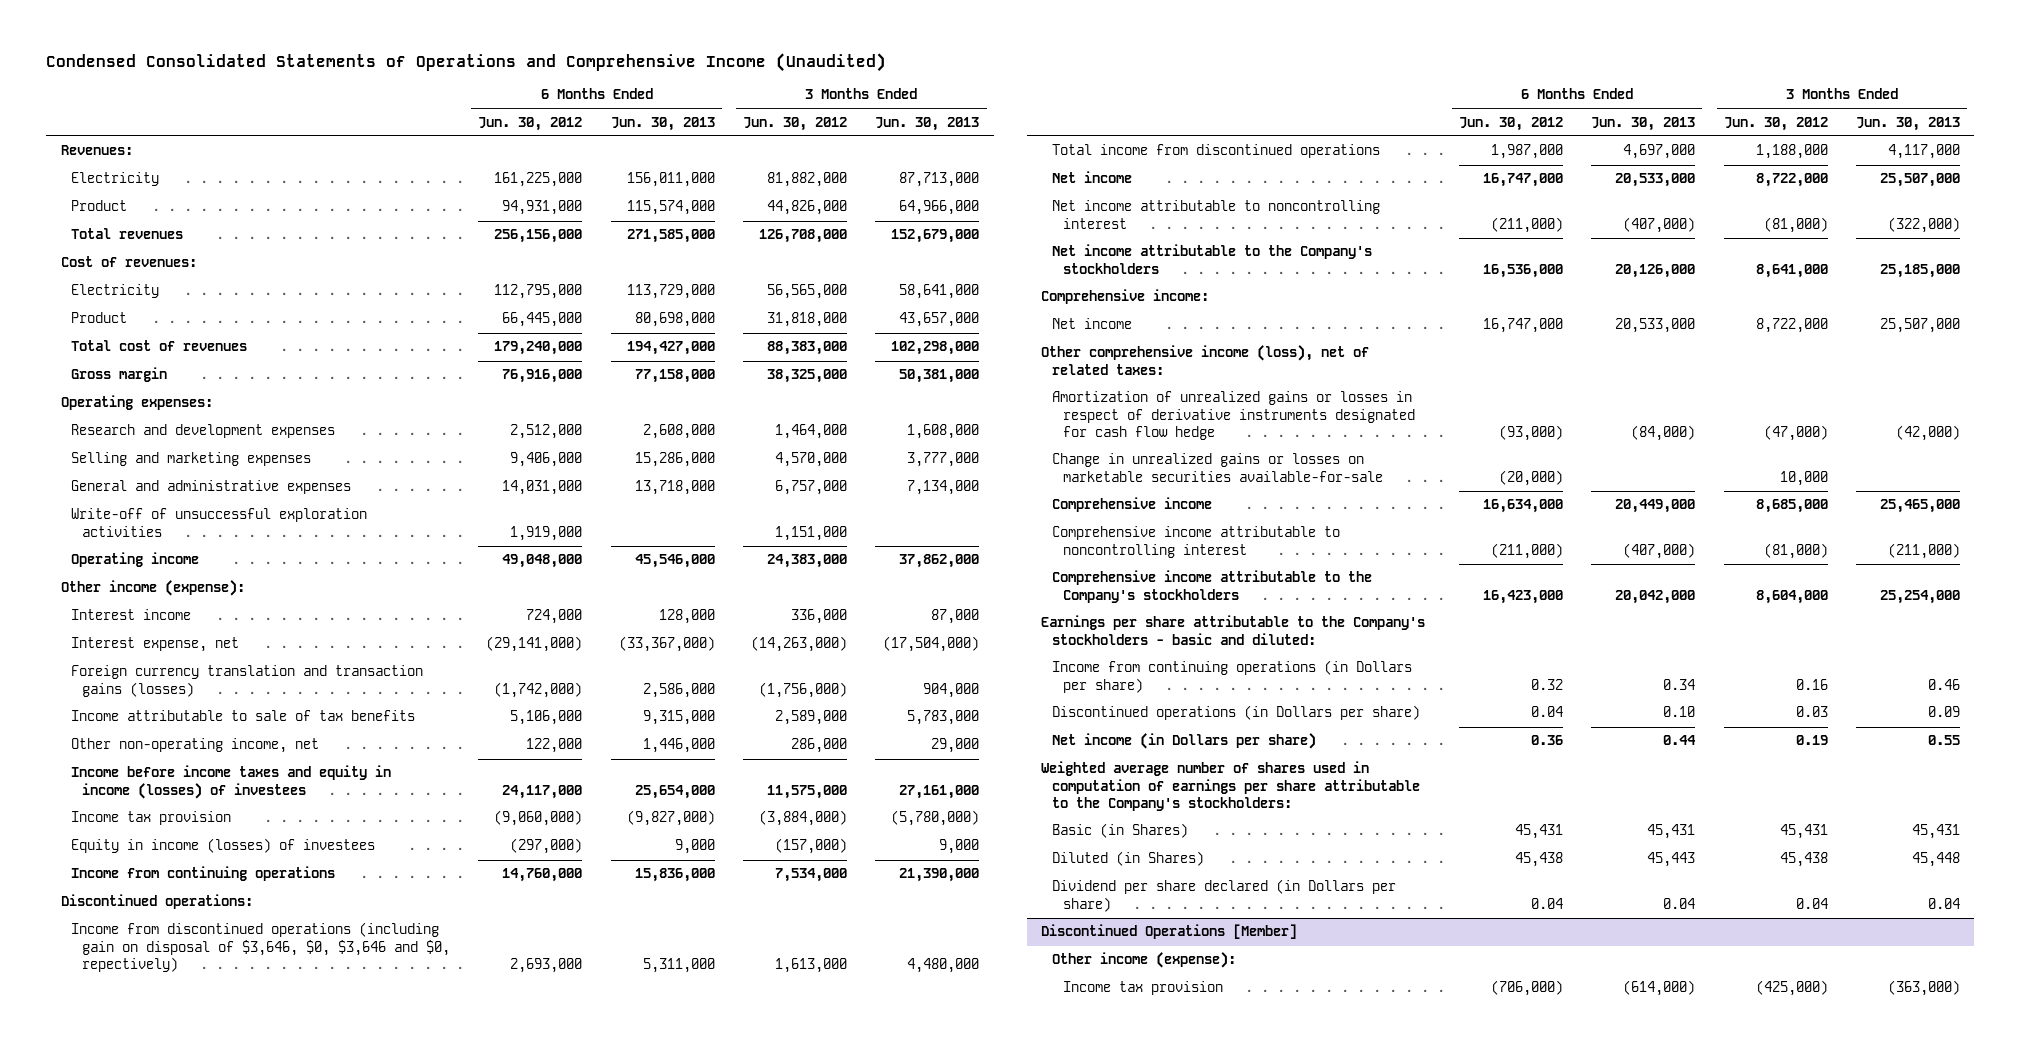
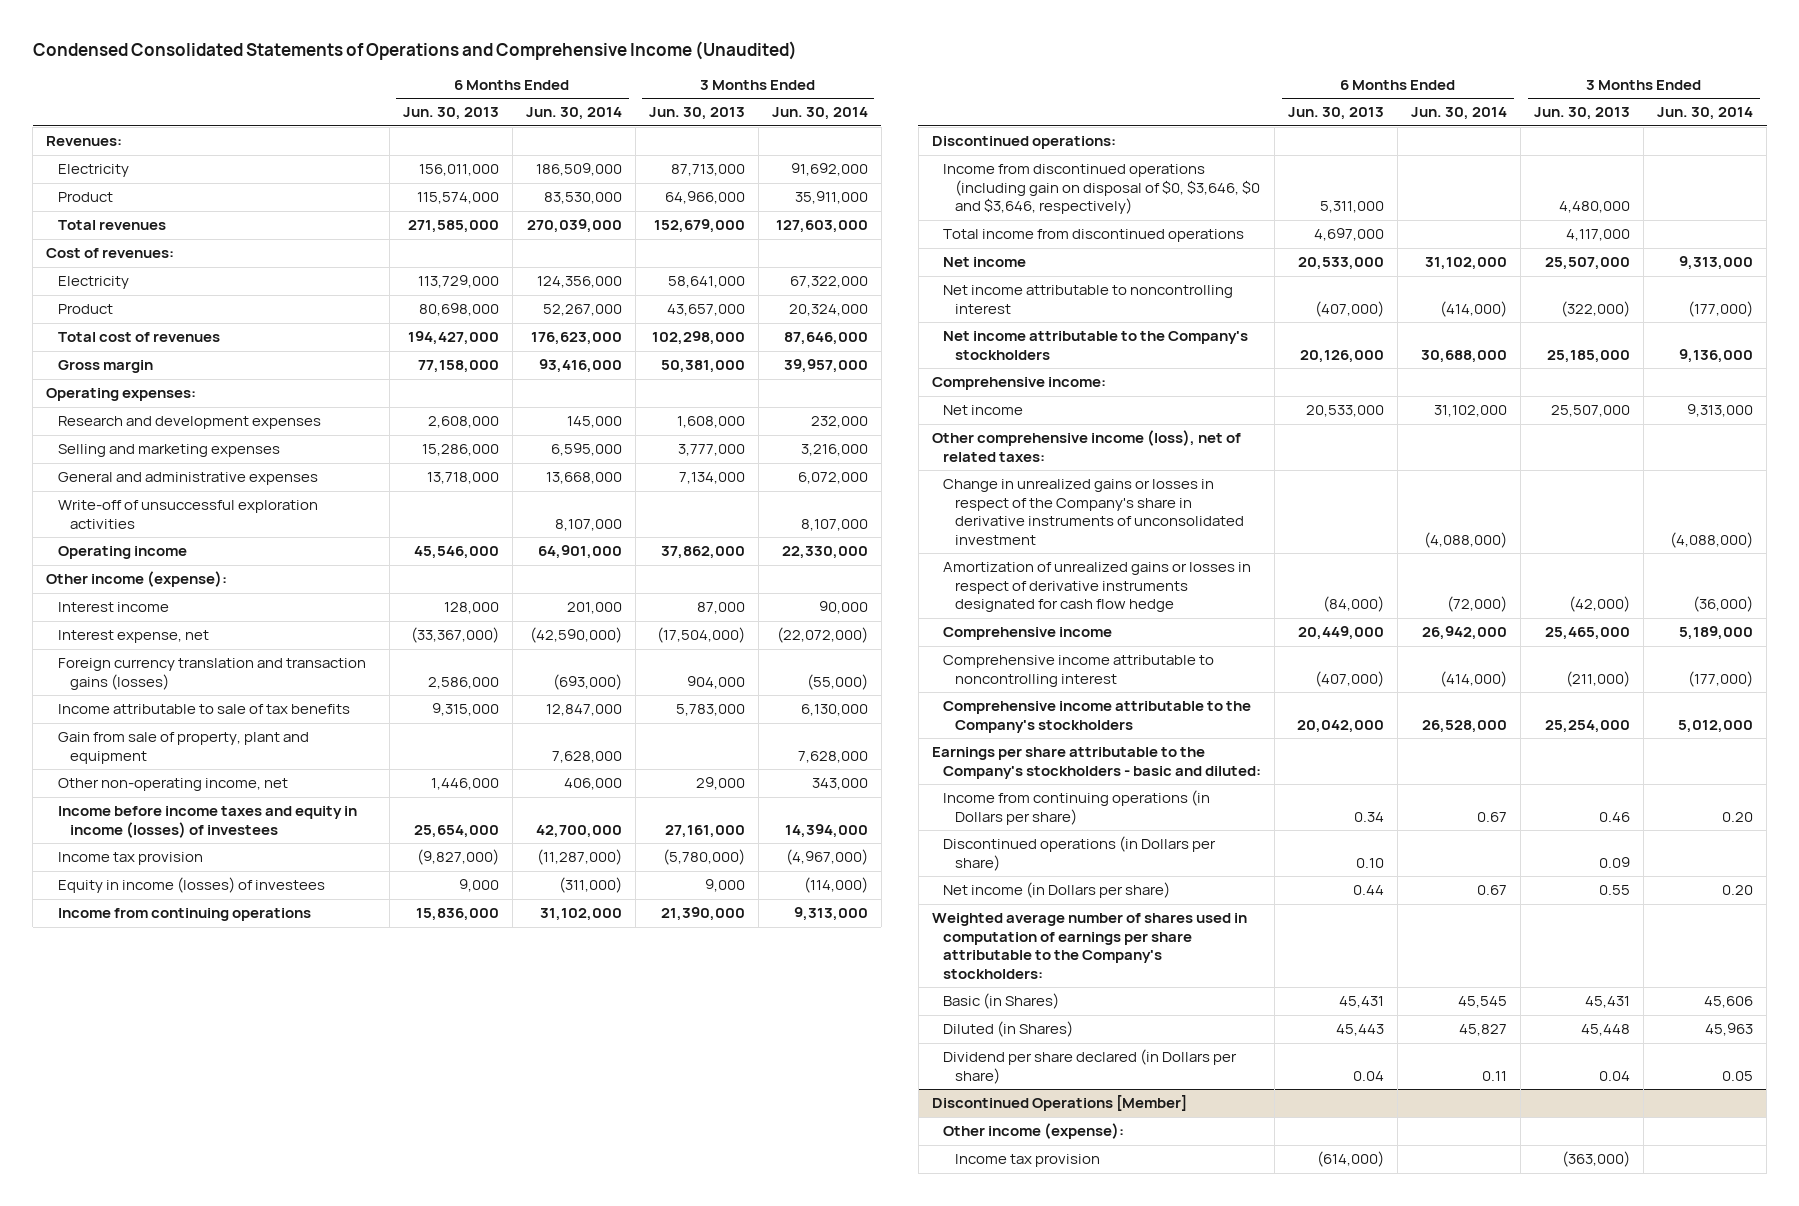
[478,116,583,131] Jun. 30, 2012 -> none
[743,116,848,131] Jun. 30, 2012 -> none
none -> [525,107,622,121] Jun. 30, 2014
none -> [771,107,868,121] Jun. 30, 2014
none -> [57,732,309,764] Gain from sale of property, plant and equipment
[71,922,451,972] Income from discontinued operations (including gain on disposal of $3,646, $0, $3,646 and $0, repectively) -> [943,164,1261,215] Income from discontinued operations (including gain on disposal of $0, $3,646, $0 and $3,646, respectively)
none -> [943,479,1245,545] Change in unrealized gains or losses in respect of the Company's share in derivative instruments of unconsolidated investment
[1051,453,1383,482] Change in unrealized gains or losses on marketable securities available-for-sale -> none

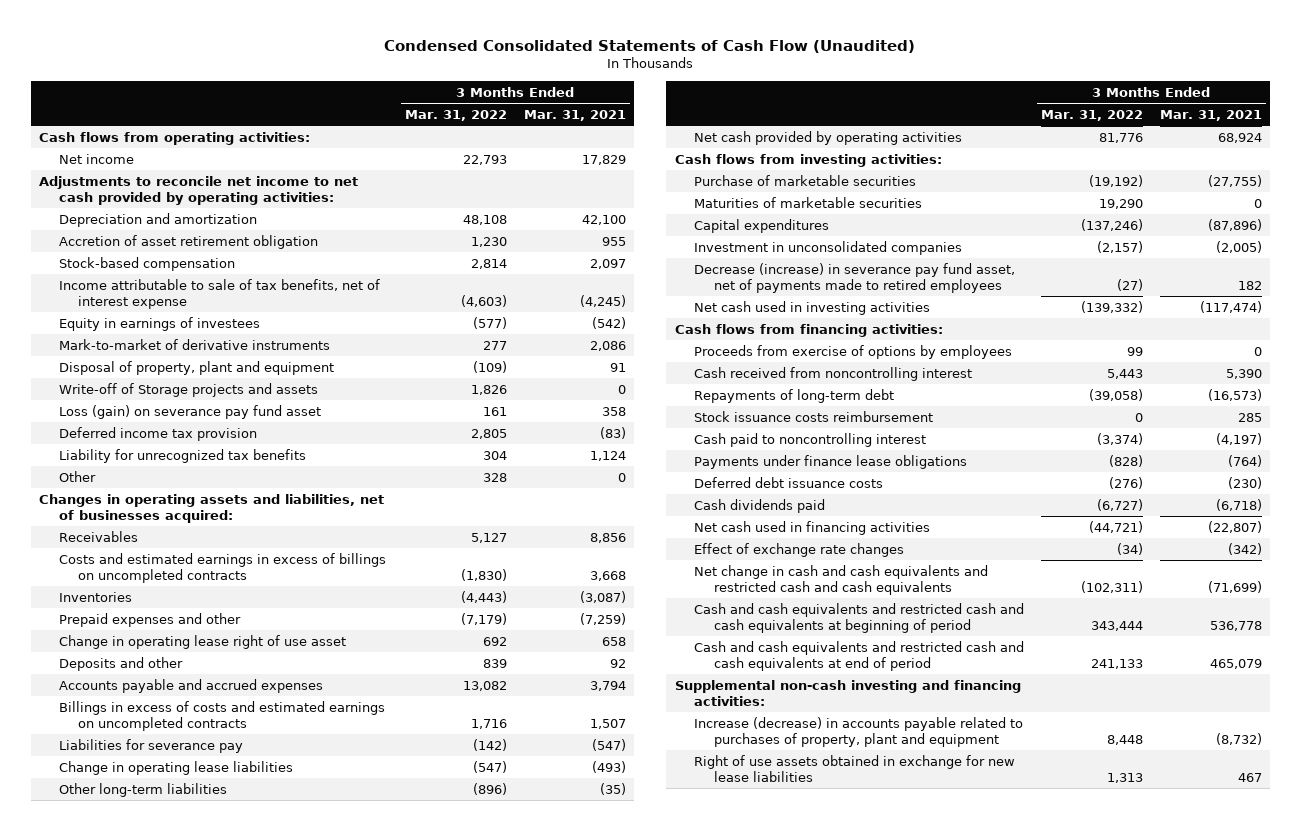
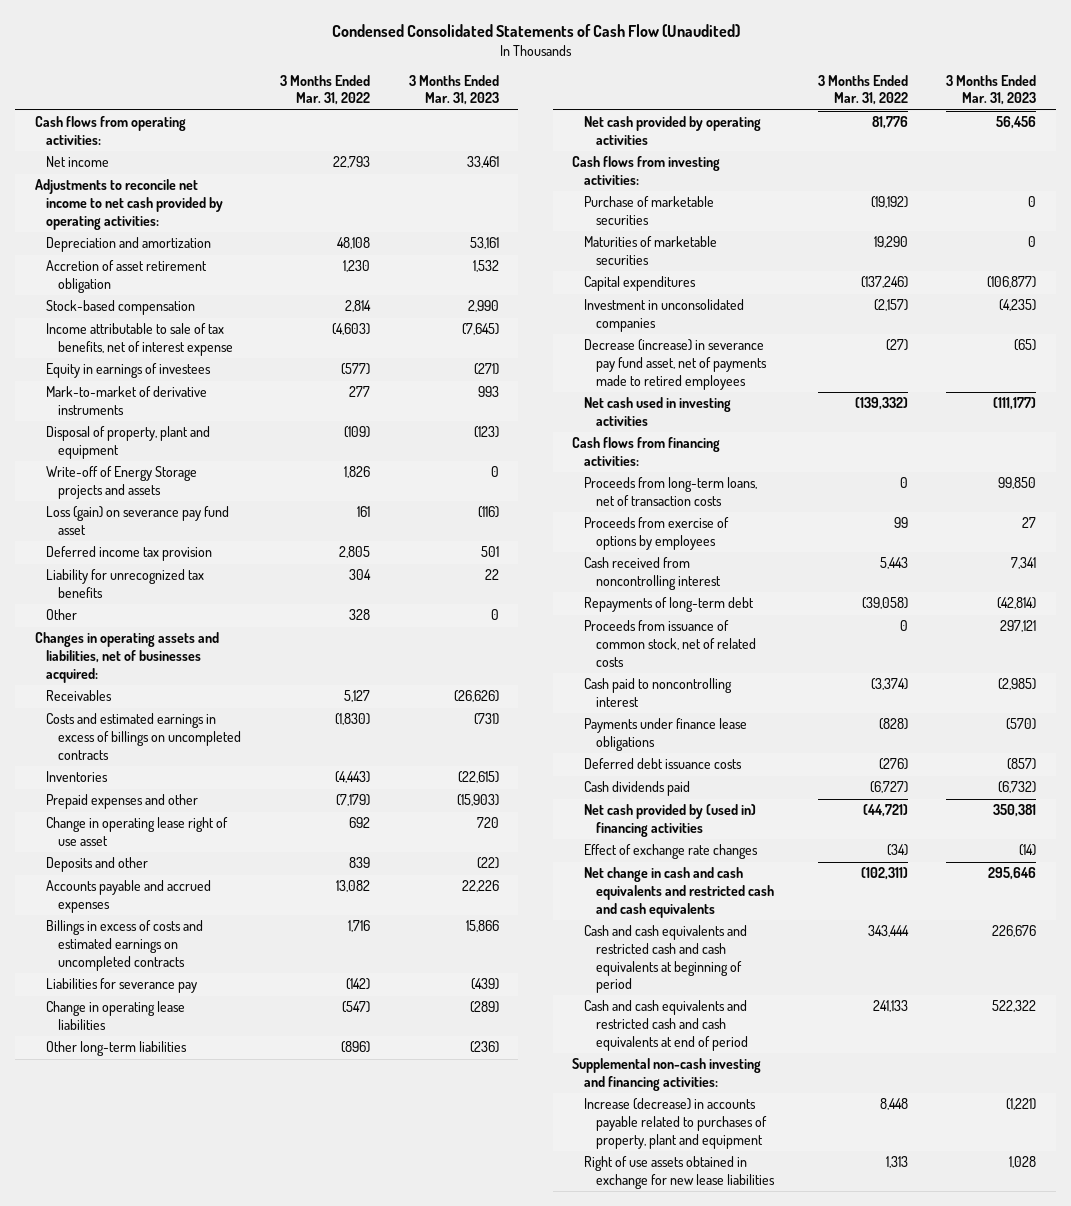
[523,109,626,121] Mar. 31, 2021 -> none
none -> [408,74,499,106] 3 Months Ended Mar. 31, 2023
[58,382,318,397] Write-off of Storage projects and assets -> [46,466,198,499] Write-off of Energy Storage projects and assets
none -> [584,477,758,506] Proceeds from long-term loans, net of transaction costs
[694,410,934,422] Stock issuance costs reimbursement -> none
none -> [584,620,756,667] Proceeds from issuance of common stock, net of related costs
[694,520,931,535] Net cash used in financing activities -> [584,804,757,837] Net cash provided by (used in) financing activities

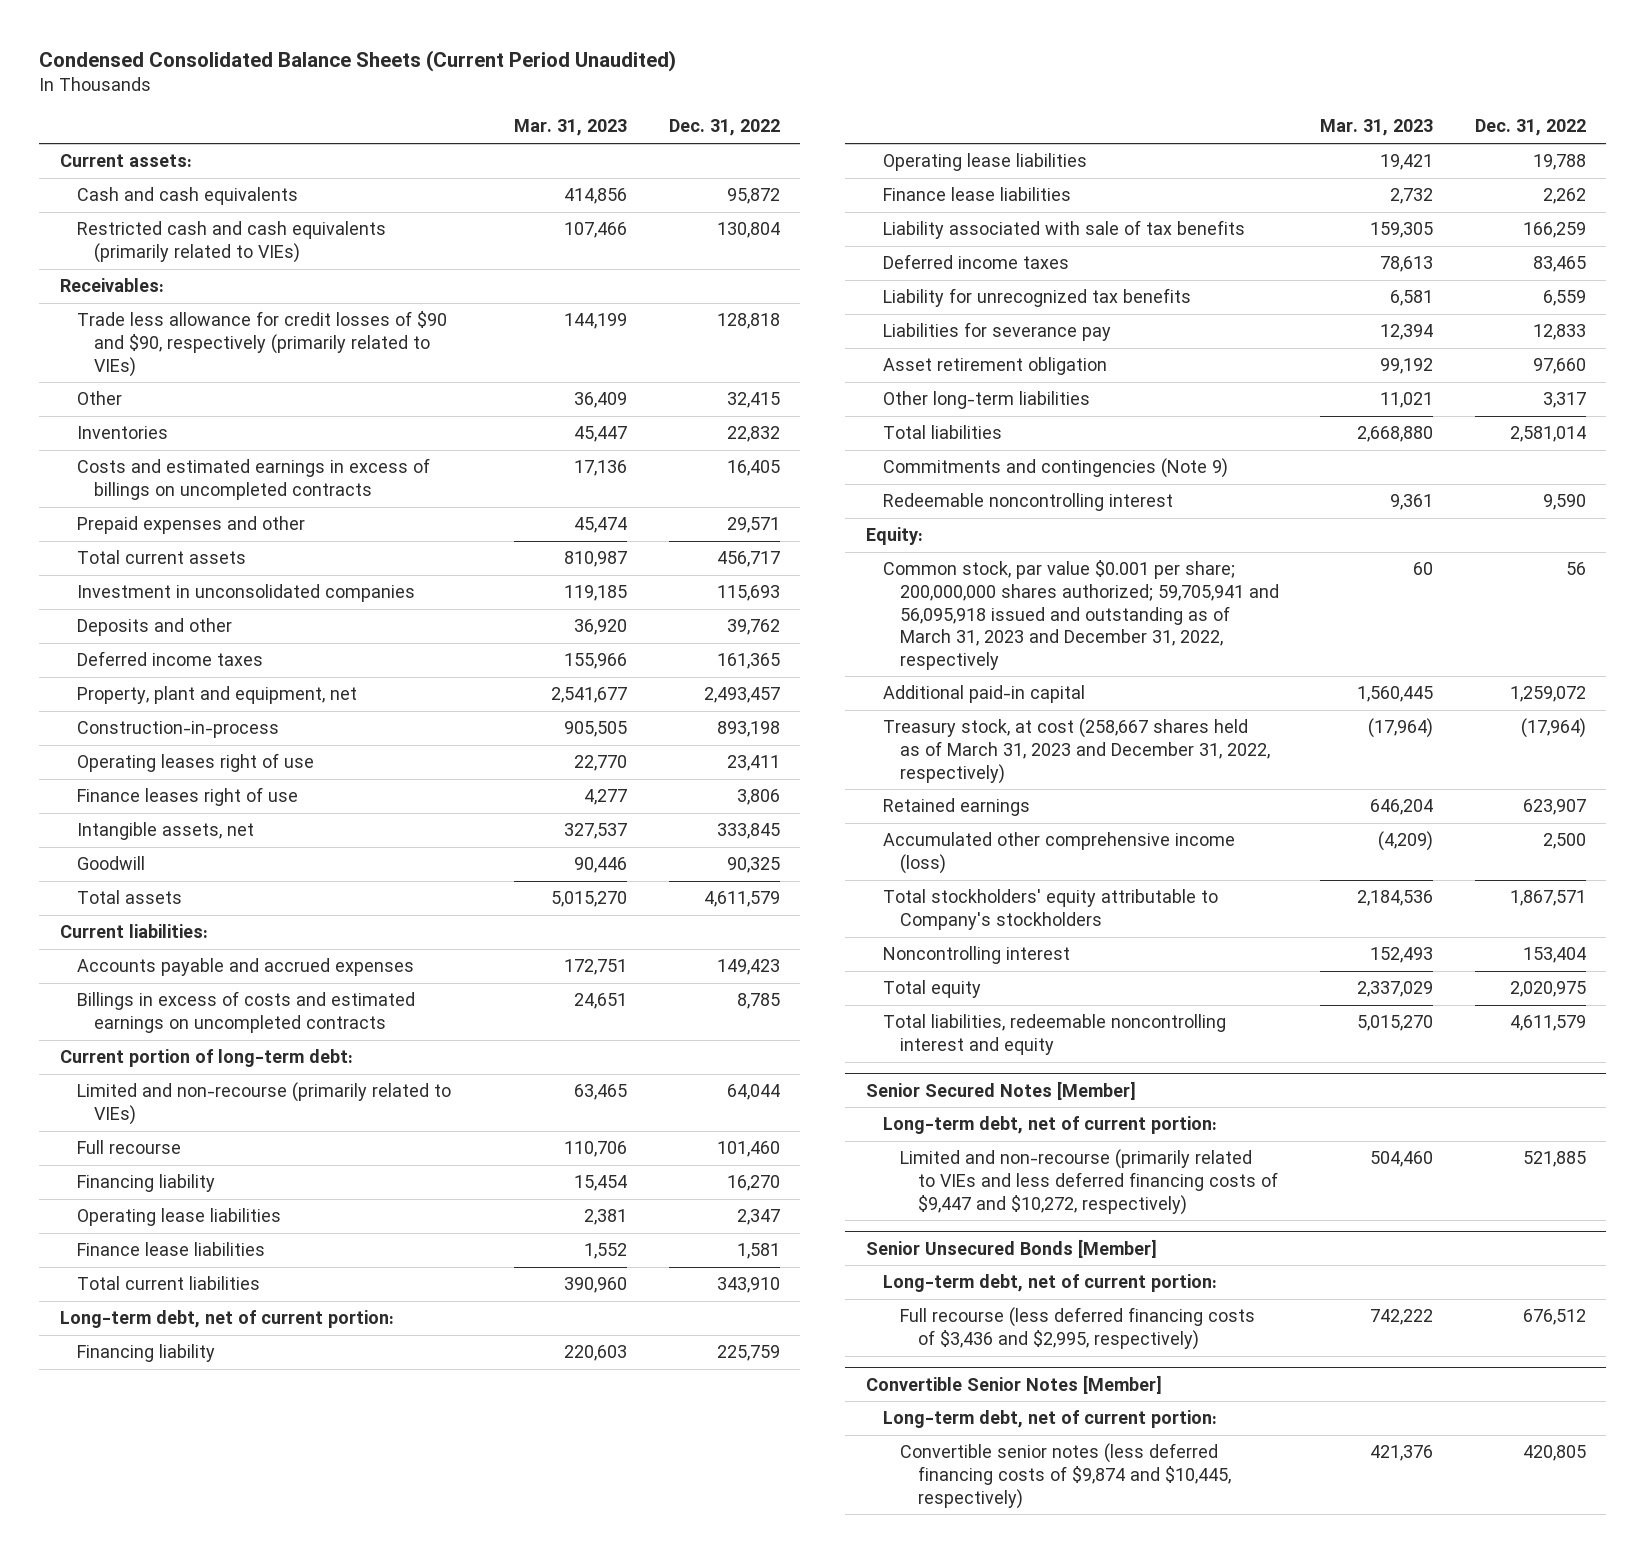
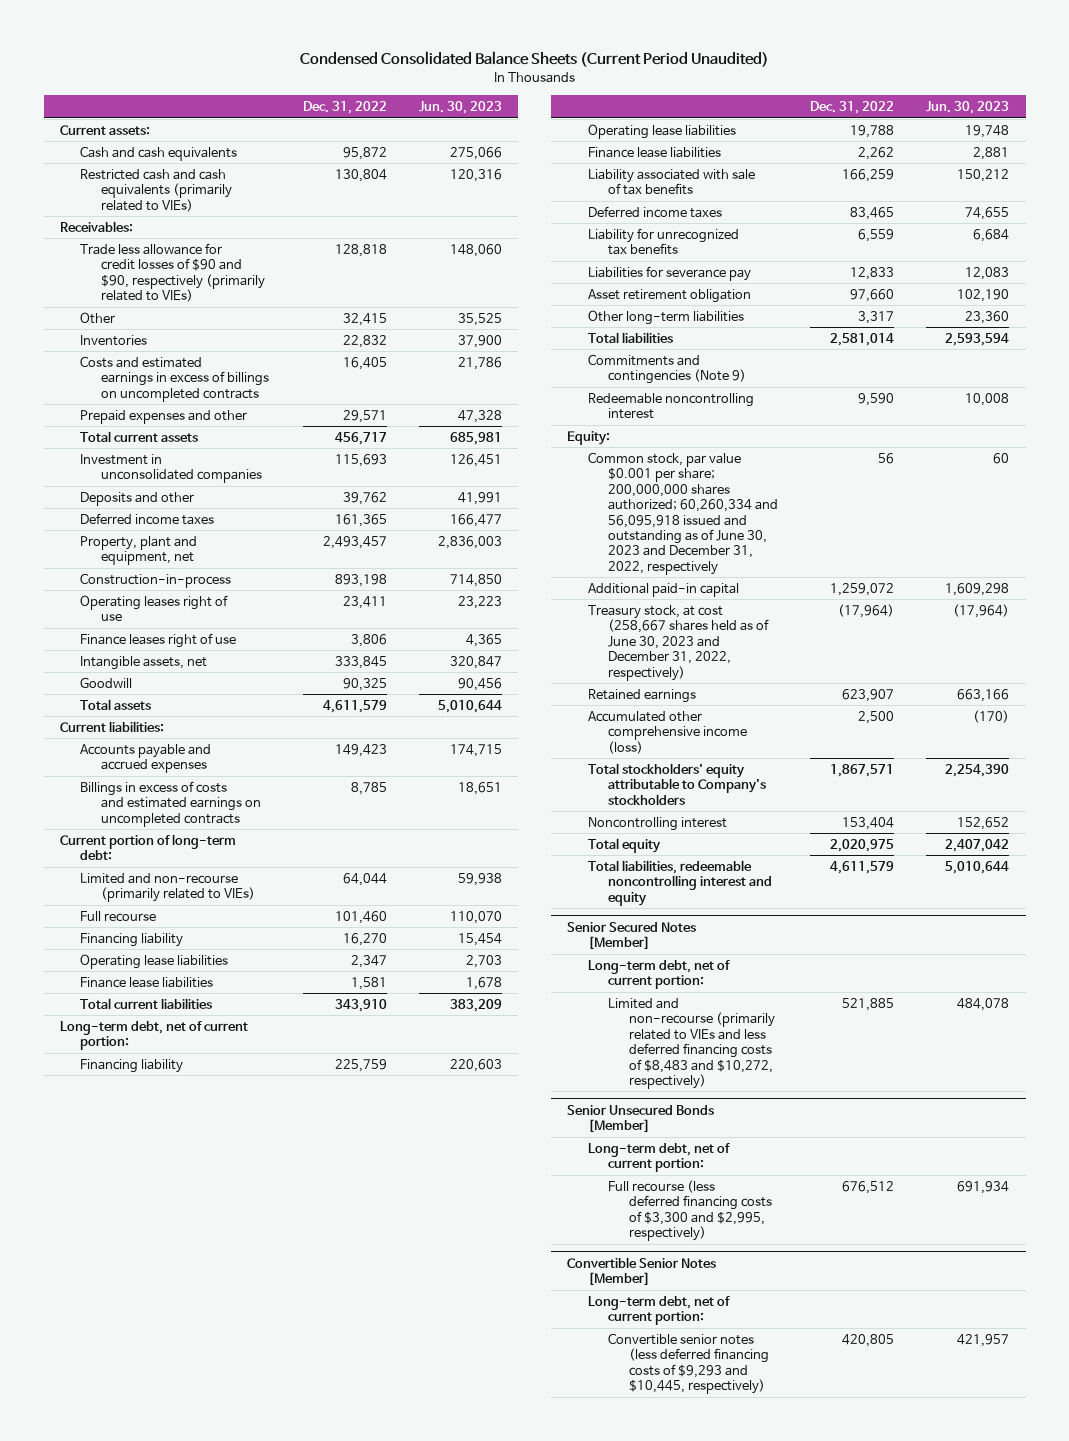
[514,119,628,137] Mar. 31, 2023 -> none
none -> [419,101,503,115] Jun. 30, 2023
[882,560,1280,670] Common stock, par value $0.001 per share; 200,000,000 shares authorized; 59,705,941 and 56,095,918 issued and outstanding as of March 31, 2023 and December 31, 2022, respectively -> [587,451,779,575] Common stock, par value $0.001 per share; 200,000,000 shares authorized; 60,260,334 and 56,095,918 issued and outstanding as of June 30, 2023 and December 31, 2022, respectively
[882,718,1271,784] Treasury stock, at cost (258,667 shares held as of March 31, 2023 and December 31, 2022, respectively) -> [587,604,770,681] Treasury stock, at cost (258,667 shares held as of June 30, 2023 and December 31, 2022, respectively)
[900,1149,1278,1215] Limited and non-recourse (primarily related to VIEs and less deferred financing costs of $9,447 and $10,272, respectively) -> [608,997,775,1089] Limited and non-recourse (primarily related to VIEs and less deferred financing costs of $8,483 and $10,272, respectively)
[900,1307,1256,1351] Full recourse (less deferred financing costs of $3,436 and $2,995, respectively) -> [608,1179,772,1242] Full recourse (less deferred financing costs of $3,300 and $2,995, respectively)
[900,1443,1231,1509] Convertible senior notes (less deferred financing costs of $9,874 and $10,445, respectively) -> [608,1332,769,1395] Convertible senior notes (less deferred financing costs of $9,293 and $10,445, respectively)

